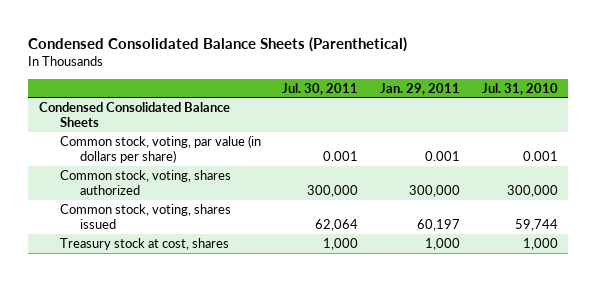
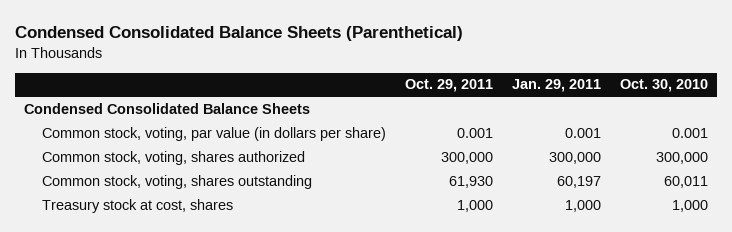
[282,82,359,95] Jul. 30, 2011 -> none
[481,82,558,95] Jul. 31, 2010 -> none
none -> [405,79,494,93] Oct. 29, 2011
none -> [619,79,708,93] Oct. 30, 2010
[59,203,231,230] Common stock, voting, shares issued -> [42,174,313,189] Common stock, voting, shares outstanding

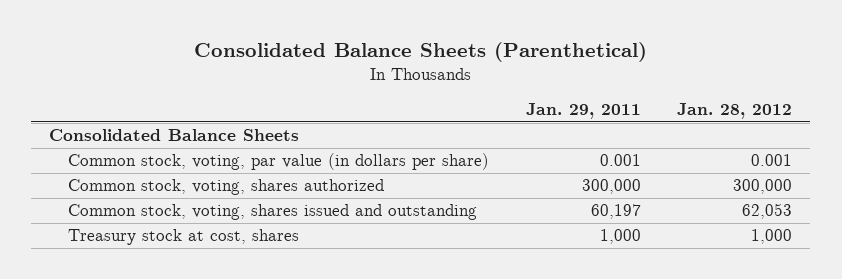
[15,25,464,41] Condensed Consolidated Balance Sheets (Parenthetical) -> [193,42,647,63] Consolidated Balance Sheets (Parenthetical)
[405,79,494,93] Oct. 29, 2011 -> none
[619,79,708,93] Oct. 30, 2010 -> none
none -> [677,103,793,120] Jan. 28, 2012
[24,102,311,114] Condensed Consolidated Balance Sheets -> [49,129,300,142] Consolidated Balance Sheets
[42,174,313,189] Common stock, voting, shares outstanding -> [67,204,477,221] Common stock, voting, shares issued and outstanding

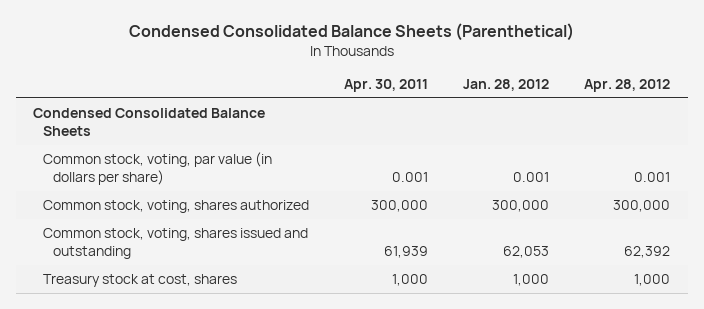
[193,42,647,63] Consolidated Balance Sheets (Parenthetical) -> [128,23,574,42] Condensed Consolidated Balance Sheets (Parenthetical)
[525,103,641,120] Jan. 29, 2011 -> none
none -> [344,78,429,92] Apr. 30, 2011
none -> [584,78,671,92] Apr. 28, 2012
[49,129,300,142] Consolidated Balance Sheets -> [33,108,266,136] Condensed Consolidated Balance Sheets

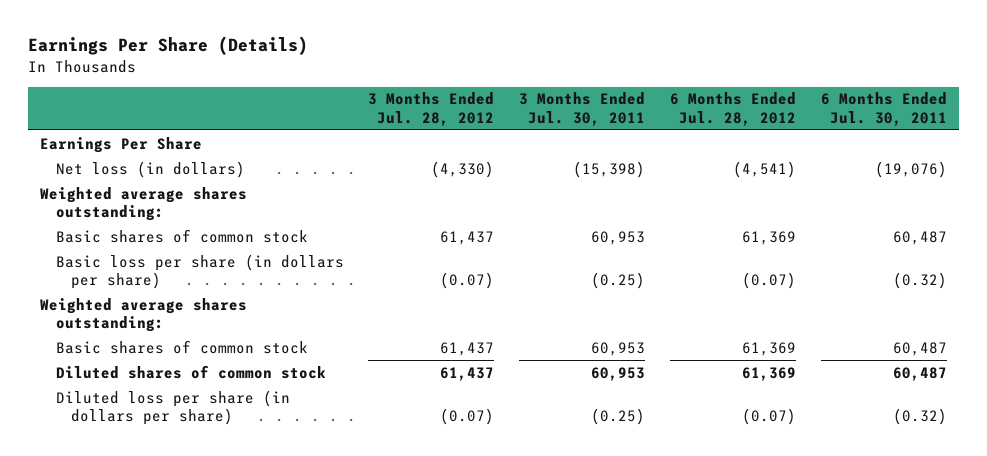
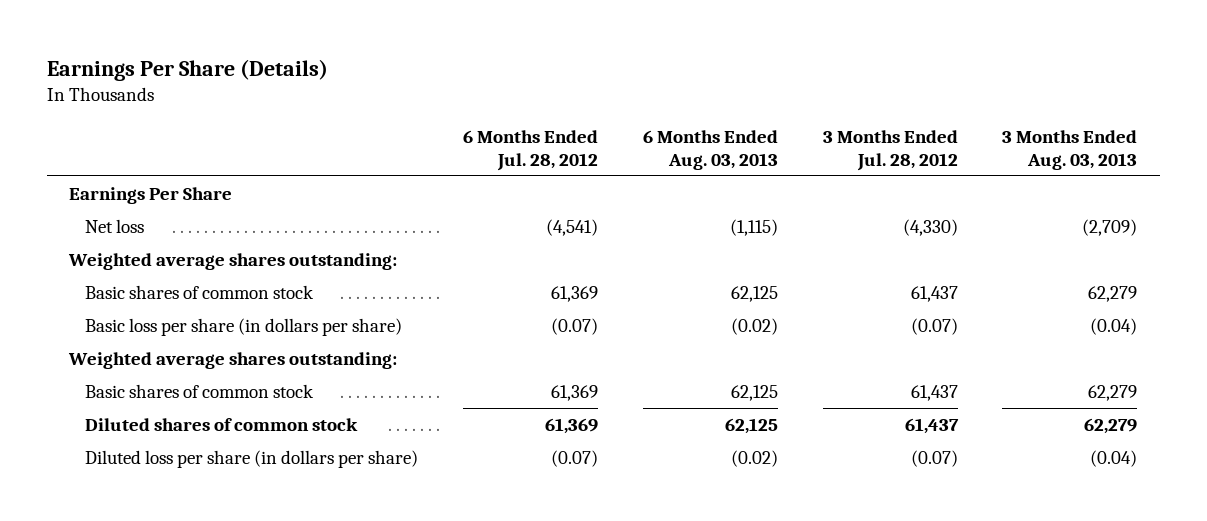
[519,92,646,126] 3 Months Ended Jul. 30, 2011 -> none
[820,92,947,126] 6 Months Ended Jul. 30, 2011 -> none
none -> [642,129,778,170] 6 Months Ended Aug. 03, 2013
none -> [1002,129,1138,170] 3 Months Ended Aug. 03, 2013
[55,160,245,178] Net loss (in dollars) -> [85,219,145,234] Net loss

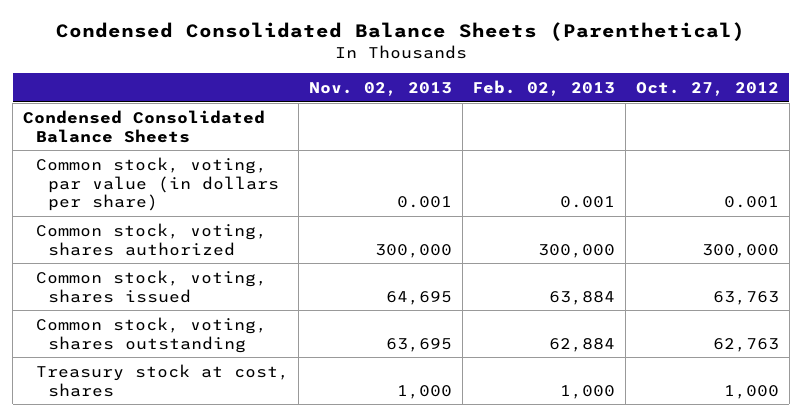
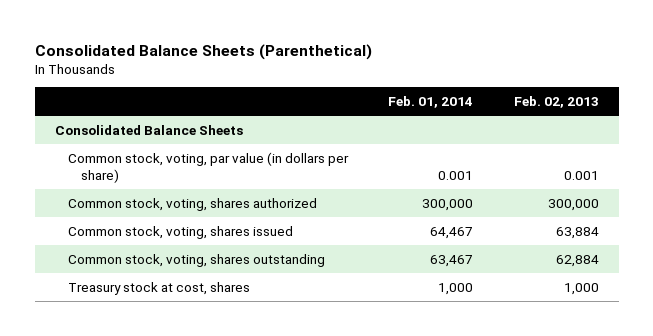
[55,21,745,41] Condensed Consolidated Balance Sheets (Parenthetical) -> [34,43,372,60] Consolidated Balance Sheets (Parenthetical)
[309,81,453,96] Nov. 02, 2013 -> none
[635,81,779,96] Oct. 27, 2012 -> none
none -> [388,96,474,109] Feb. 01, 2014
[22,109,265,143] Condensed Consolidated Balance Sheets -> [54,124,243,135] Consolidated Balance Sheets

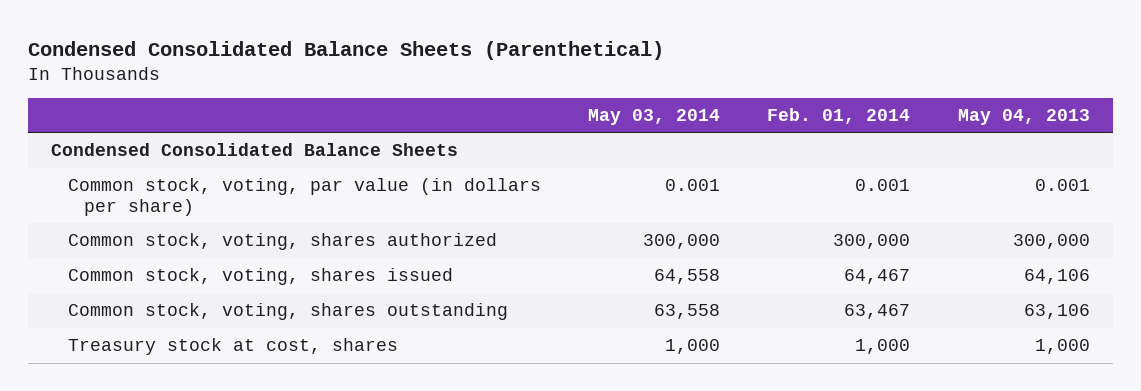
[34,43,372,60] Consolidated Balance Sheets (Parenthetical) -> [27,40,664,60] Condensed Consolidated Balance Sheets (Parenthetical)
[513,96,599,109] Feb. 02, 2013 -> none
none -> [588,108,721,125] May 03, 2014
none -> [957,108,1090,125] May 04, 2013
[54,124,243,135] Consolidated Balance Sheets -> [51,143,459,157] Condensed Consolidated Balance Sheets

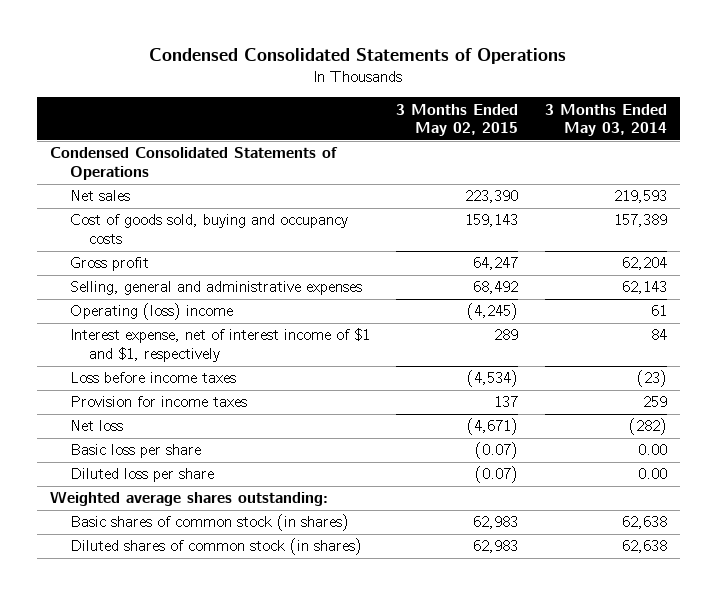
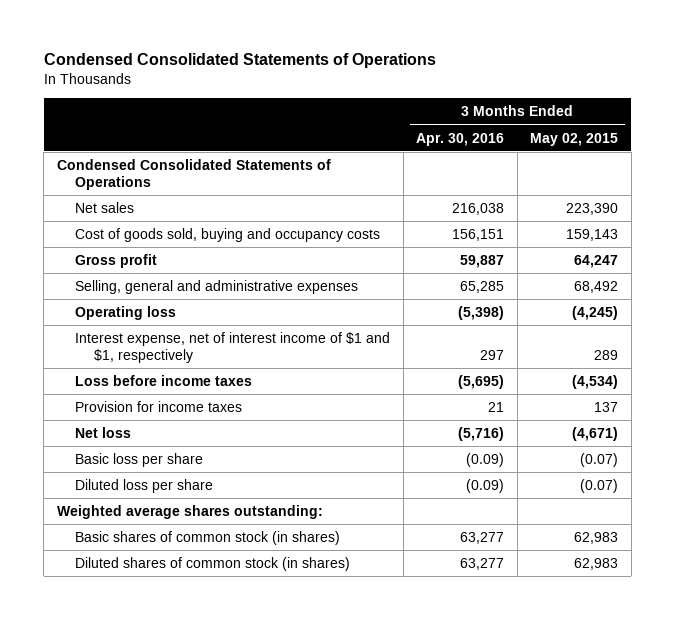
[544,103,667,137] 3 Months Ended May 03, 2014 -> none
none -> [416,132,505,146] Apr. 30, 2016
[69,303,233,321] Operating (loss) income -> [75,305,177,320] Operating loss

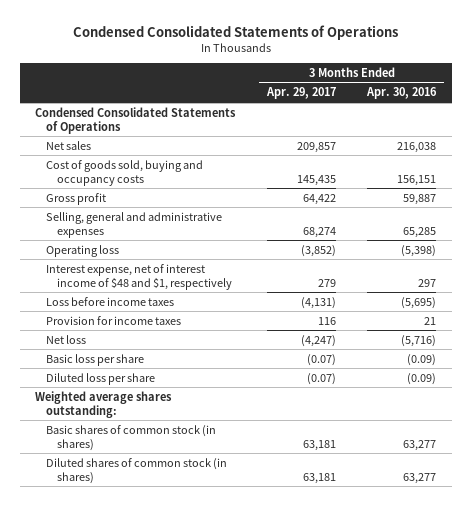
[530,132,619,146] May 02, 2015 -> none
none -> [265,87,336,100] Apr. 29, 2017
[75,331,391,363] Interest expense, net of interest income of $1 and $1, respectively -> [46,263,233,290] Interest expense, net of interest income of $48 and $1, respectively

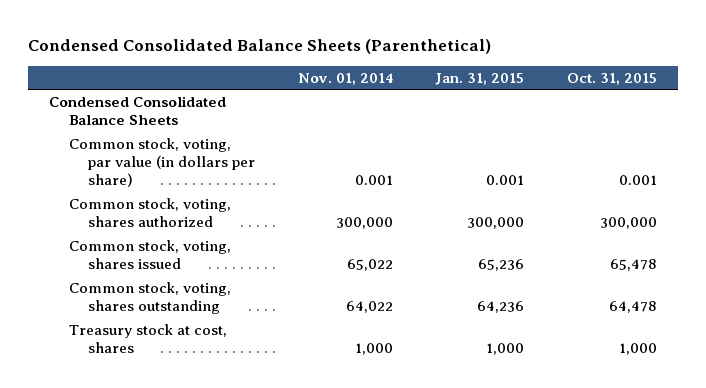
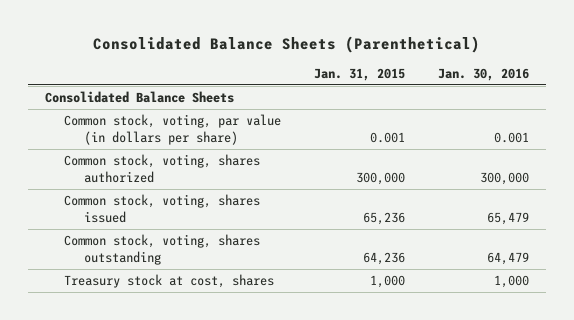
[27,39,491,55] Condensed Consolidated Balance Sheets (Parenthetical) -> [93,35,481,53] Consolidated Balance Sheets (Parenthetical)
[297,72,393,85] Nov. 01, 2014 -> none
[566,72,657,85] Oct. 31, 2015 -> none
none -> [438,67,530,81] Jan. 30, 2016
[49,95,227,126] Condensed Consolidated Balance Sheets -> [44,91,234,104] Consolidated Balance Sheets

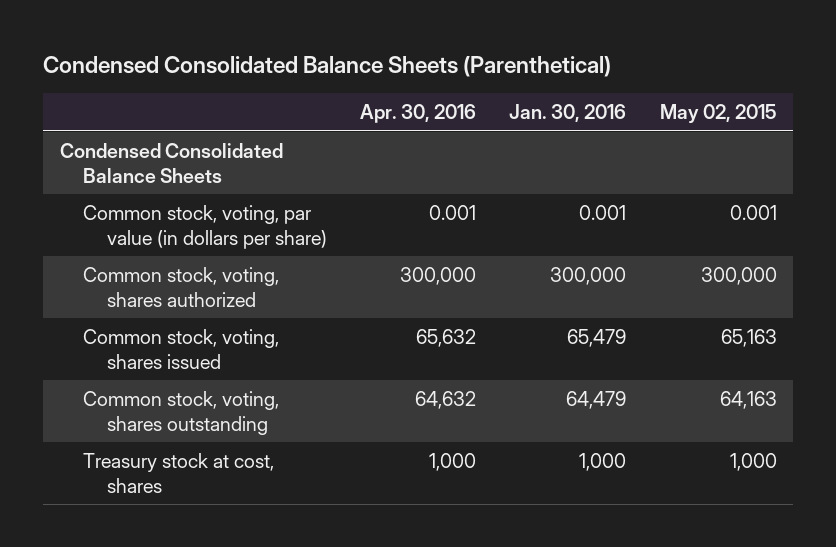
[93,35,481,53] Consolidated Balance Sheets (Parenthetical) -> [43,56,612,78] Condensed Consolidated Balance Sheets (Parenthetical)
[314,67,406,81] Jan. 31, 2015 -> none
none -> [360,104,477,124] Apr. 30, 2016
none -> [659,104,777,124] May 02, 2015
[44,91,234,104] Consolidated Balance Sheets -> [59,143,283,183] Condensed Consolidated Balance Sheets

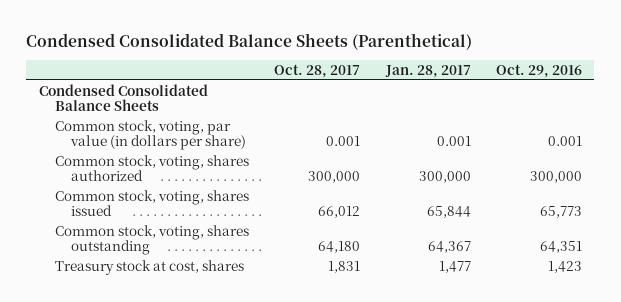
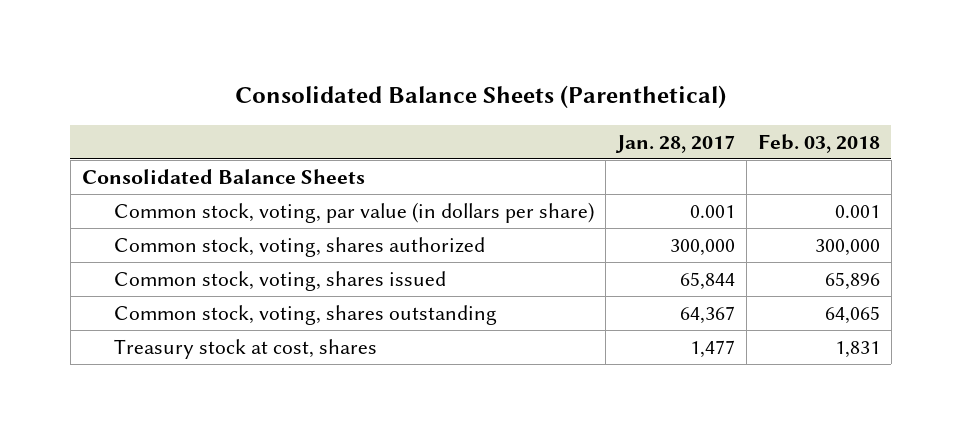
[26,32,473,50] Condensed Consolidated Balance Sheets (Parenthetical) -> [234,85,726,109] Consolidated Balance Sheets (Parenthetical)
[274,63,361,78] Oct. 28, 2017 -> none
[495,63,582,78] Oct. 29, 2016 -> none
none -> [757,133,880,153] Feb. 03, 2018
[38,83,208,112] Condensed Consolidated Balance Sheets -> [81,169,365,185] Consolidated Balance Sheets

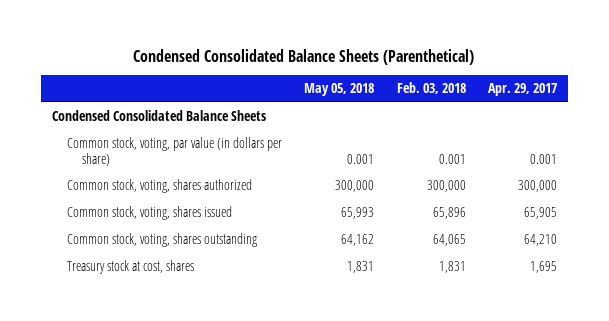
[234,85,726,109] Consolidated Balance Sheets (Parenthetical) -> [133,48,475,65] Condensed Consolidated Balance Sheets (Parenthetical)
[614,134,735,153] Jan. 28, 2017 -> none
none -> [304,83,375,97] May 05, 2018
none -> [487,83,557,97] Apr. 29, 2017
[81,169,365,185] Consolidated Balance Sheets -> [51,110,266,122] Condensed Consolidated Balance Sheets

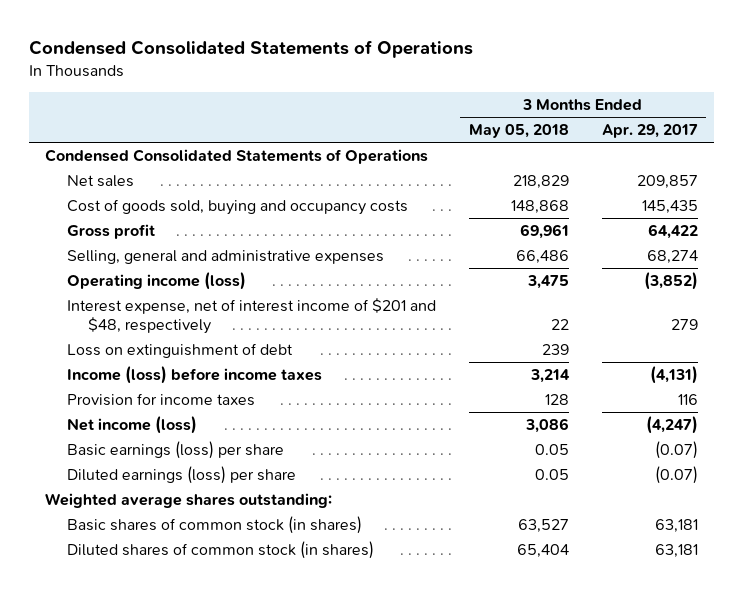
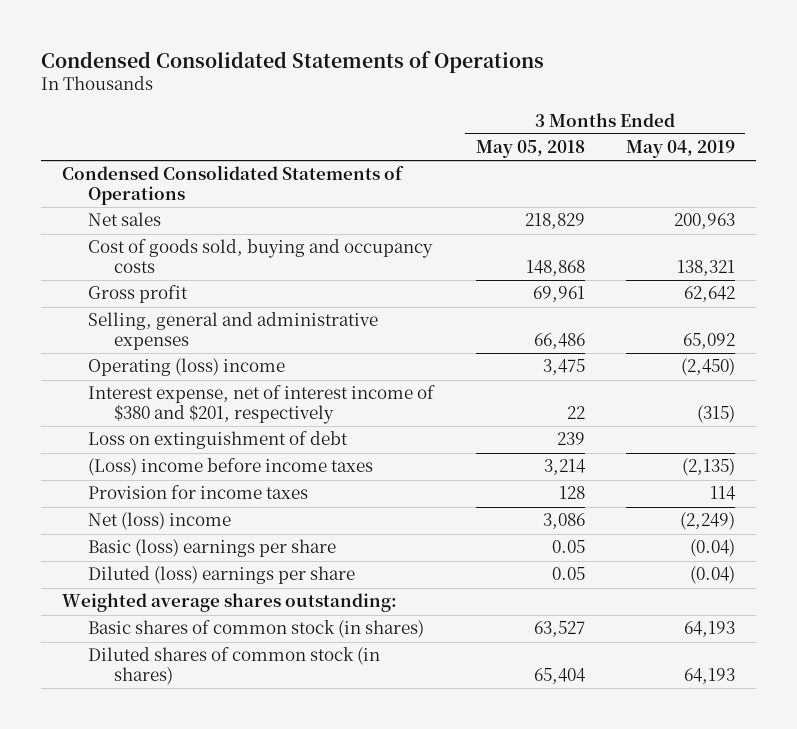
[601,124,698,139] Apr. 29, 2017 -> none
none -> [626,140,736,159] May 04, 2019
[66,272,246,291] Operating income (loss) -> [88,358,286,377] Operating (loss) income
[66,298,436,334] Interest expense, net of interest income of $201 and $48, respectively -> [88,385,436,424] Interest expense, net of interest income of $380 and $201, respectively
[66,366,322,385] Income (loss) before income taxes -> [88,458,374,477] (Loss) income before income taxes
[66,416,197,435] Net income (loss) -> [88,512,232,531] Net (loss) income
[66,441,284,460] Basic earnings (loss) per share -> [88,539,337,558] Basic (loss) earnings per share
[66,466,296,485] Diluted earnings (loss) per share -> [88,566,356,585] Diluted (loss) earnings per share

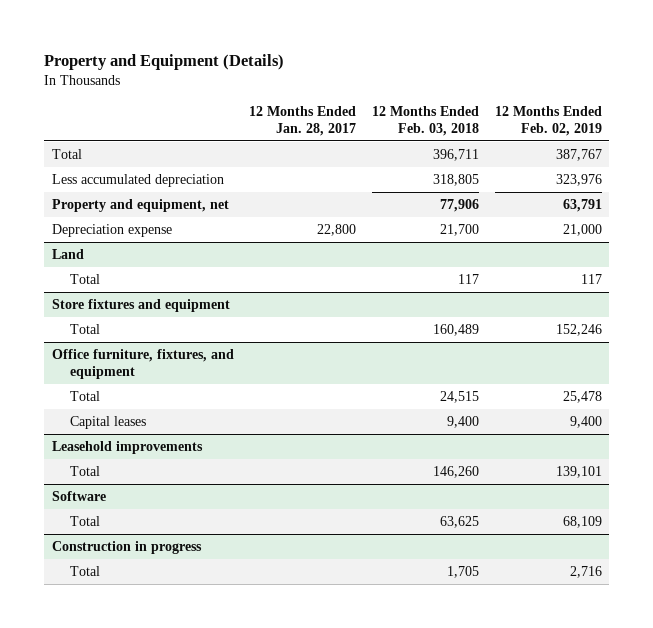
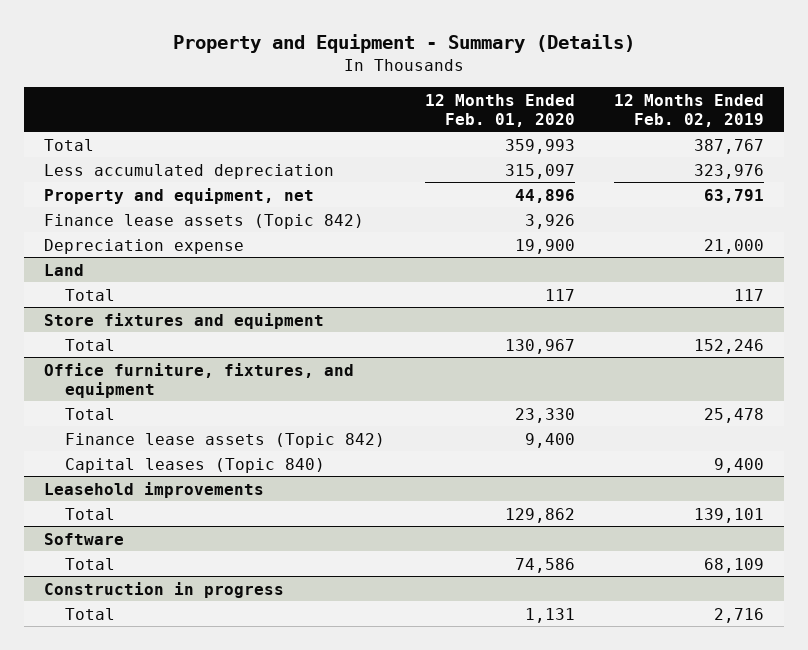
[43,53,284,70] Property and Equipment (Details) -> [173,34,636,54] Property and Equipment - Summary (Details)
[249,106,357,136] 12 Months Ended Jan. 28, 2017 -> none
[372,106,480,136] 12 Months Ended Feb. 03, 2018 -> none
none -> [424,93,575,127] 12 Months Ended Feb. 01, 2020
none -> [43,213,364,229] Finance lease assets (Topic 842)
none -> [65,432,386,448] Finance lease assets (Topic 842)
[70,416,147,430] Capital leases -> [65,457,326,473] Capital leases (Topic 840)

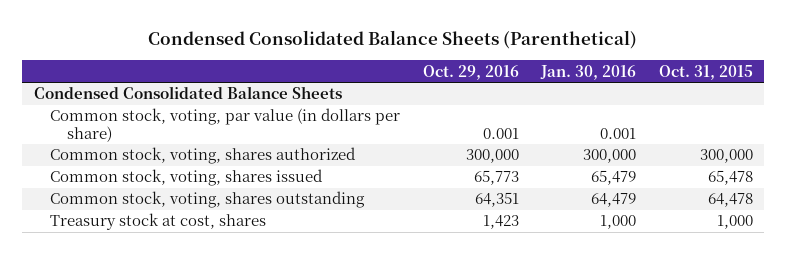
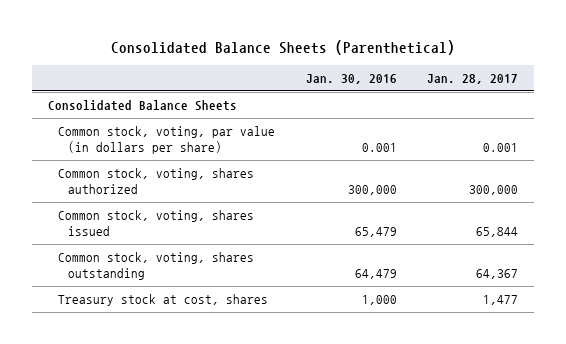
[148,30,638,50] Condensed Consolidated Balance Sheets (Parenthetical) -> [110,40,455,56] Consolidated Balance Sheets (Parenthetical)
[422,64,519,80] Oct. 29, 2016 -> none
[658,64,753,80] Oct. 31, 2015 -> none
none -> [427,74,519,85] Jan. 28, 2017
[33,86,342,100] Condensed Consolidated Balance Sheets -> [47,100,237,112] Consolidated Balance Sheets

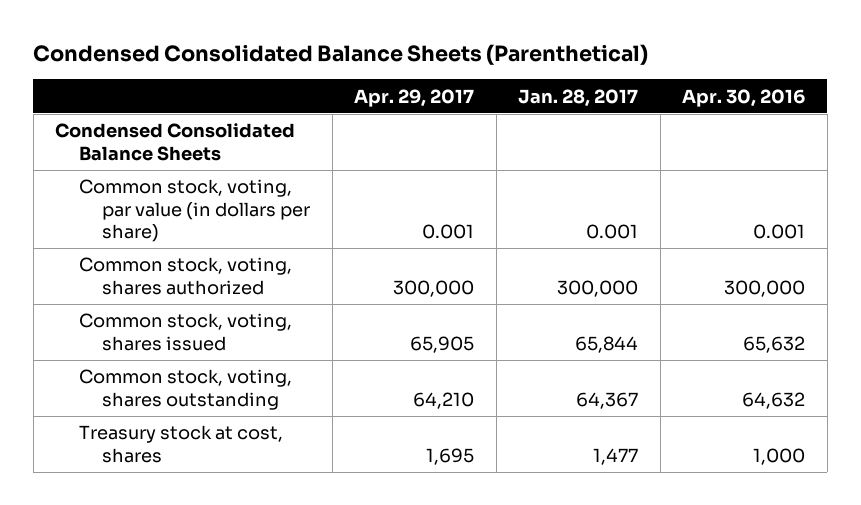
[110,40,455,56] Consolidated Balance Sheets (Parenthetical) -> [33,44,649,66] Condensed Consolidated Balance Sheets (Parenthetical)
[305,74,397,85] Jan. 30, 2016 -> none
none -> [354,88,475,107] Apr. 29, 2017
none -> [682,88,806,107] Apr. 30, 2016
[47,100,237,112] Consolidated Balance Sheets -> [55,123,296,161] Condensed Consolidated Balance Sheets

